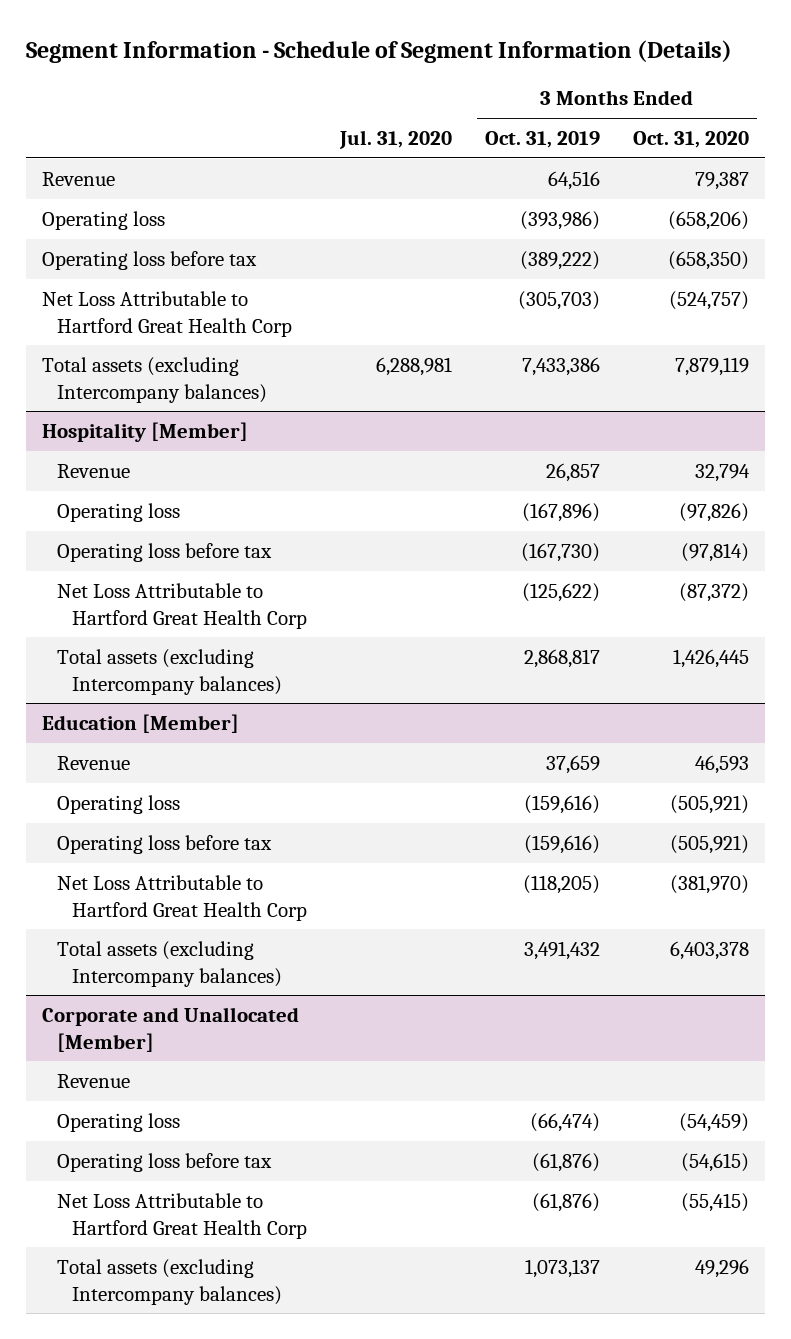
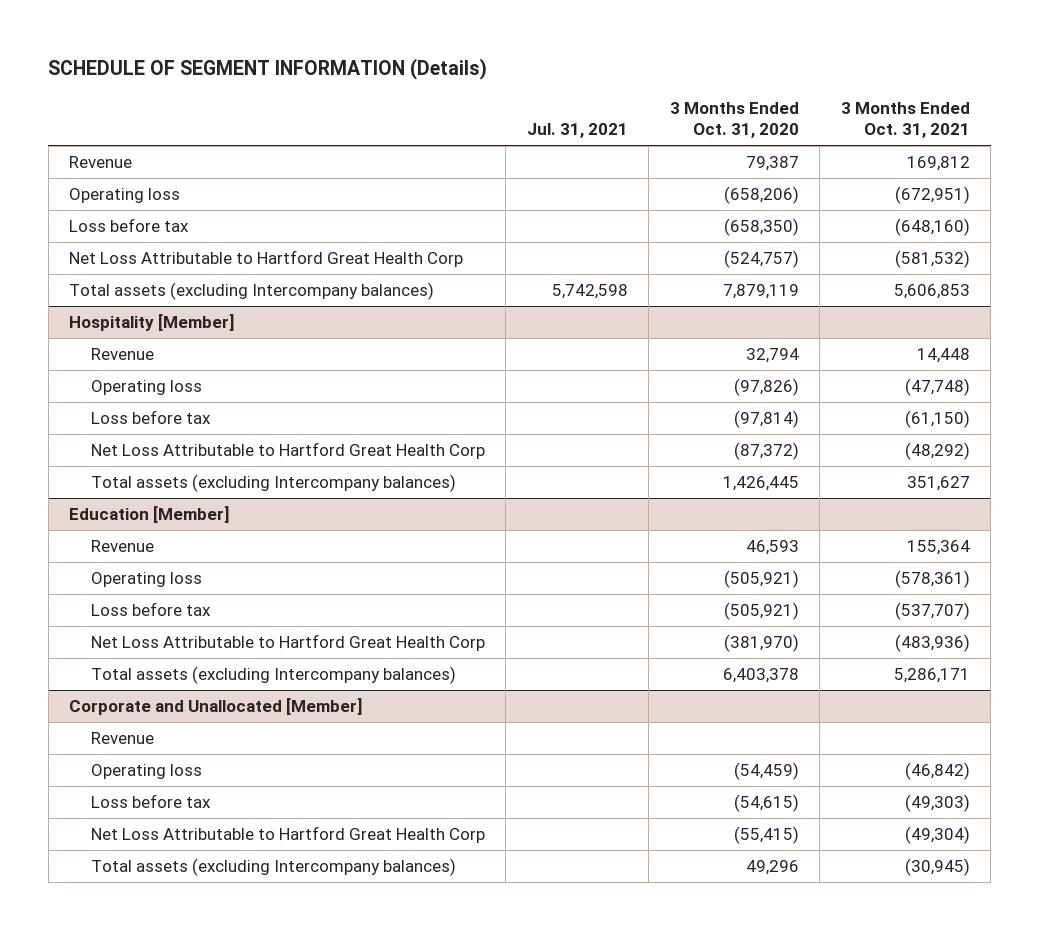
[25,39,732,63] Segment Information - Schedule of Segment Information (Details) -> [48,58,488,81] SCHEDULE OF SEGMENT INFORMATION (Details)
[339,129,453,149] Jul. 31, 2020 -> none
[485,130,601,148] Oct. 31, 2019 -> none
none -> [526,123,628,139] Jul. 31, 2021
none -> [840,102,970,139] 3 Months Ended Oct. 31, 2021
[42,250,258,270] Operating loss before tax -> [69,218,190,233] Loss before tax
[57,542,273,562] Operating loss before tax -> [91,410,212,425] Loss before tax
[57,834,273,854] Operating loss before tax -> [91,602,212,617] Loss before tax
[57,1152,273,1172] Operating loss before tax -> [91,794,212,809] Loss before tax

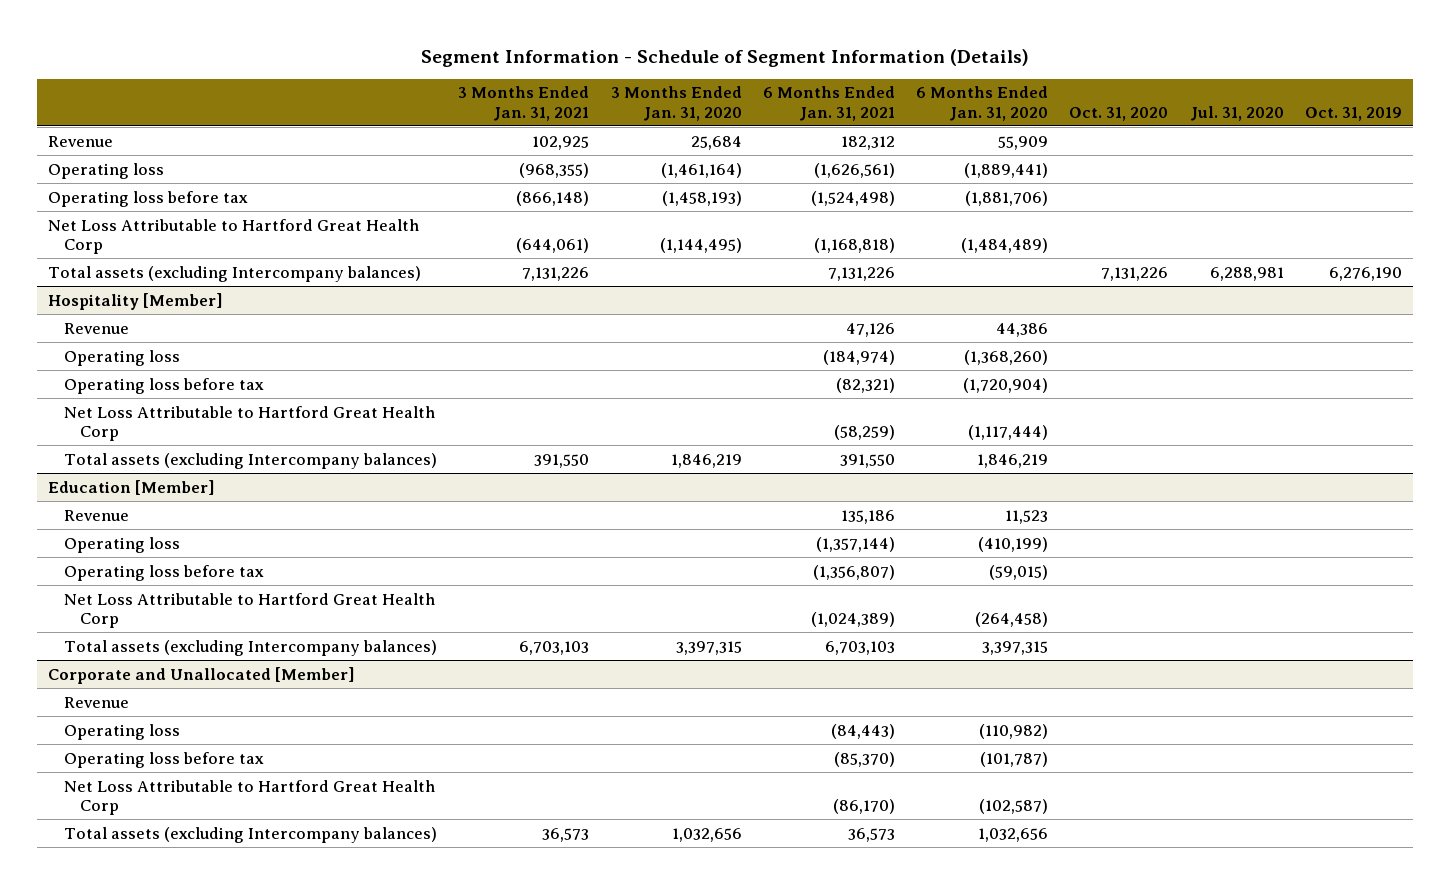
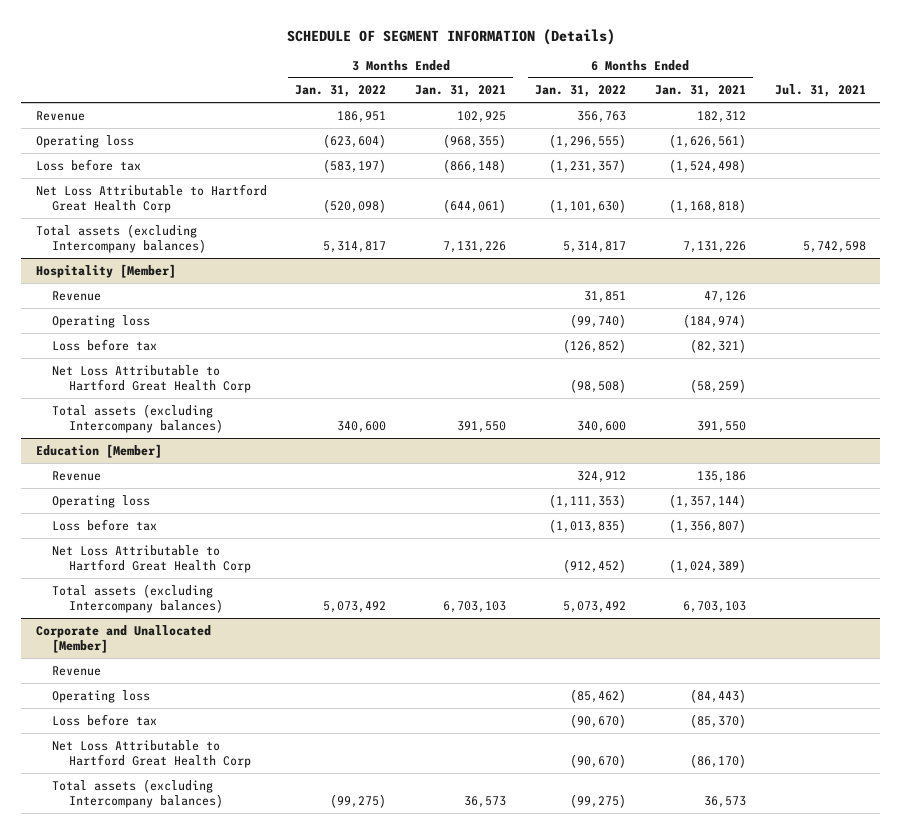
[420,48,1029,67] Segment Information - Schedule of Segment Information (Details) -> [286,28,615,45] SCHEDULE OF SEGMENT INFORMATION (Details)
[610,86,742,121] 3 Months Ended Jan. 31, 2020 -> none
[916,86,1049,121] 6 Months Ended Jan. 31, 2020 -> none
[1069,106,1169,121] Oct. 31, 2020 -> none
[1189,105,1284,121] Jul. 31, 2020 -> none
[1305,106,1403,121] Oct. 31, 2019 -> none
none -> [295,85,387,98] Jan. 31, 2022
none -> [535,85,627,98] Jan. 31, 2022
none -> [774,84,866,98] Jul. 31, 2021
[47,190,248,207] Operating loss before tax -> [35,158,141,171] Loss before tax
[63,377,264,394] Operating loss before tax -> [52,338,158,351] Loss before tax
[63,564,264,581] Operating loss before tax -> [52,518,158,531] Loss before tax
[63,751,264,768] Operating loss before tax -> [52,713,158,726] Loss before tax

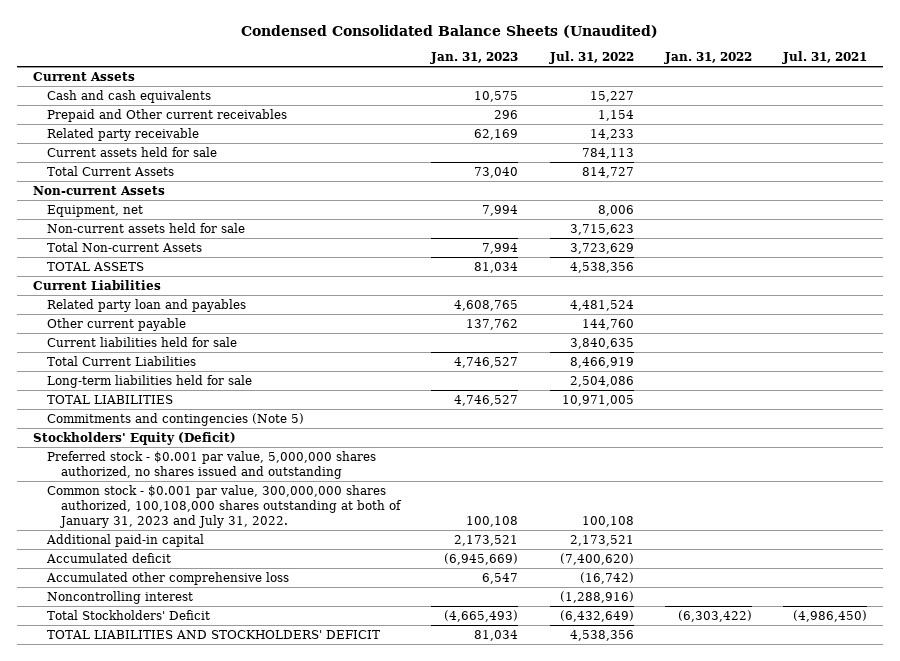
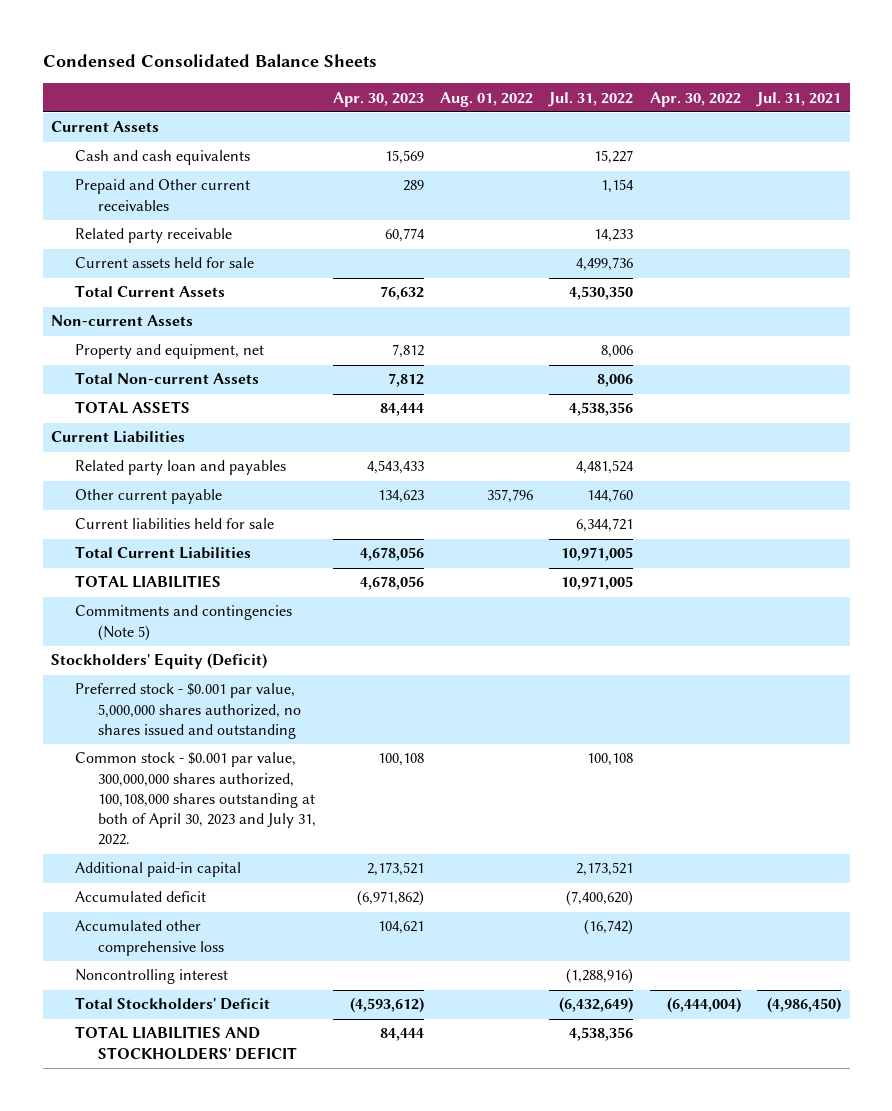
[240,24,658,38] Condensed Consolidated Balance Sheets (Unaudited) -> [42,54,377,68] Condensed Consolidated Balance Sheets
[430,52,519,65] Jan. 31, 2023 -> none
[663,52,752,65] Jan. 31, 2022 -> none
none -> [332,91,424,107] Apr. 30, 2023
none -> [440,91,534,107] Aug. 01, 2022
none -> [649,91,741,107] Apr. 30, 2022
[581,147,634,159] 784,113 -> [576,257,634,272] 4,499,736
[581,166,634,178] 814,727 -> [569,286,634,301] 4,530,350
[46,222,245,233] Non-current assets held for sale -> none
[46,204,143,217] Equipment, net -> [74,344,264,360] Property and equipment, net
[569,242,634,254] 3,723,629 -> [597,374,634,388] 8,006
[46,374,252,388] Long-term liabilities held for sale -> none
[569,337,634,349] 3,840,635 -> [576,518,634,533] 6,344,721
[569,356,634,368] 8,466,919 -> [561,547,634,562] 10,971,005
[46,484,403,529] Common stock - $0.001 par value, 300,000,000 shares authorized, 100,108,000 shares outstanding at both of January 31, 2023 and July 31, 2022. -> [74,752,317,846] Common stock - $0.001 par value, 300,000,000 shares authorized, 100,108,000 shares outstanding at both of April 30, 2023 and July 31, 2022.

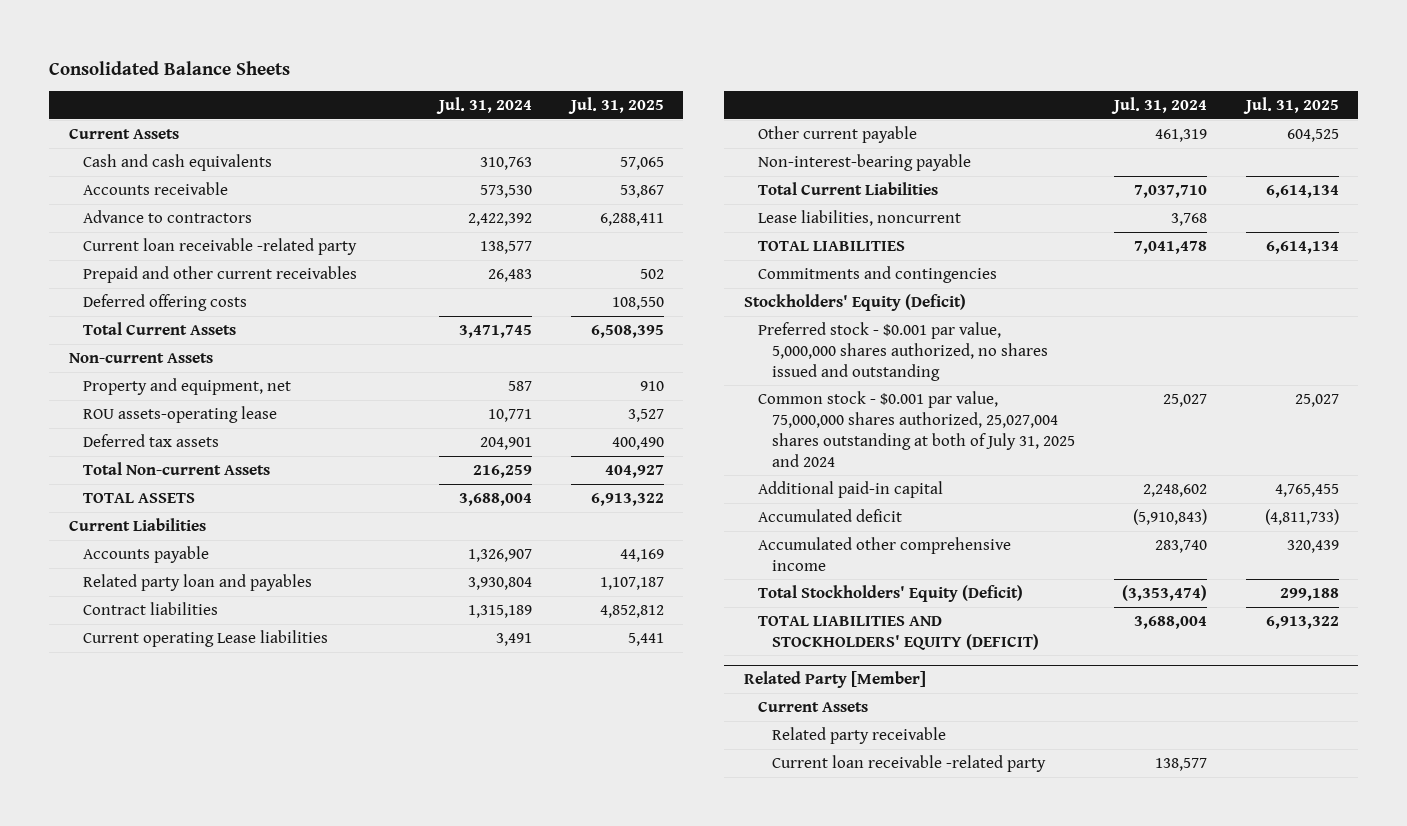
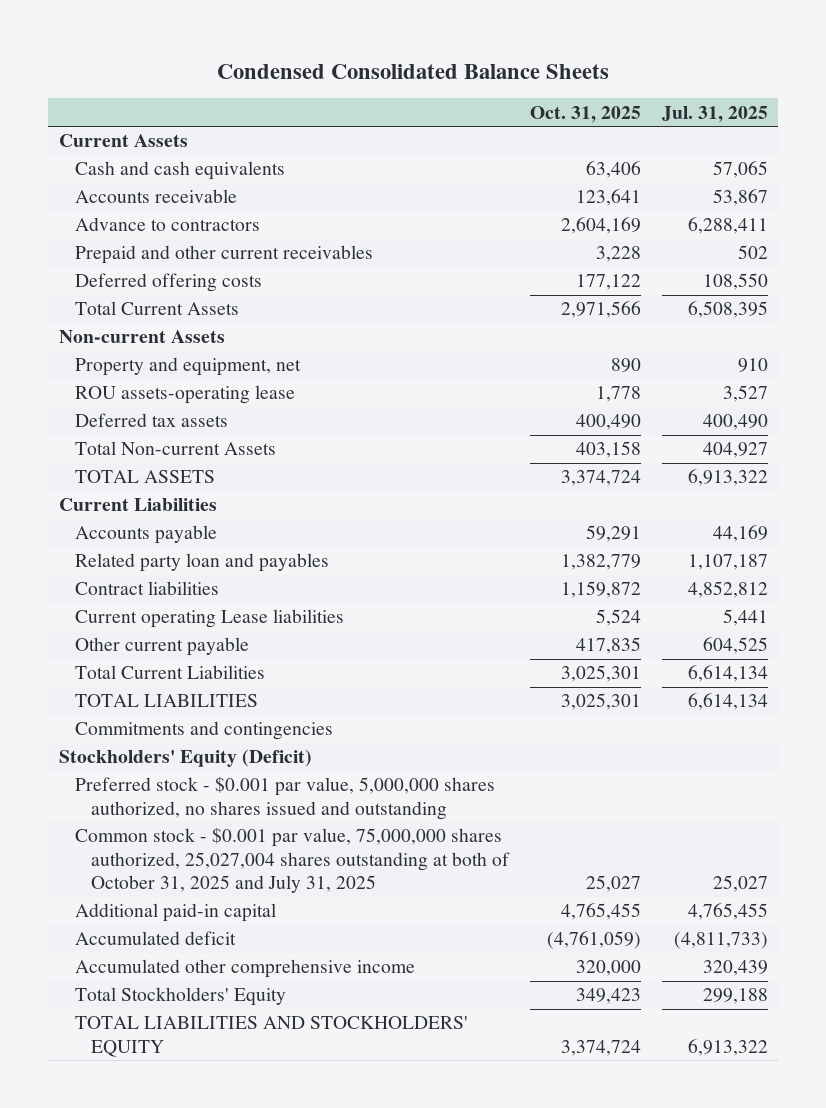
[49,60,291,75] Consolidated Balance Sheets -> [217,63,610,79] Condensed Consolidated Balance Sheets
[435,97,532,115] Jul. 31, 2024 -> none
none -> [529,105,641,123] Oct. 31, 2025
[82,237,357,255] Current loan receivable -related party -> none
[757,153,971,171] Non-interest-bearing payable -> none
[757,209,961,226] Lease liabilities, noncurrent -> none
[757,390,1075,467] Common stock - $0.001 par value, 75,000,000 shares authorized, 25,027,004 shares outstanding at both of July 31, 2025 and 2024 -> [74,827,510,894] Common stock - $0.001 par value, 75,000,000 shares authorized, 25,027,004 shares outstanding at both of October 31, 2025 and July 31, 2025
[743,671,926,689] Related Party [Member] -> none
[757,700,868,712] Current Assets -> none
[771,726,946,744] Related party receivable -> none
[771,754,1046,772] Current loan receivable -related party -> none
[757,584,1023,602] Total Stockholders' Equity (Deficit) -> [74,987,286,1007] Total Stockholders' Equity
[757,615,1039,650] TOTAL LIABILITIES AND STOCKHOLDERS' EQUITY (DEFICIT) -> [74,1016,468,1057] TOTAL LIABILITIES AND STOCKHOLDERS' EQUITY

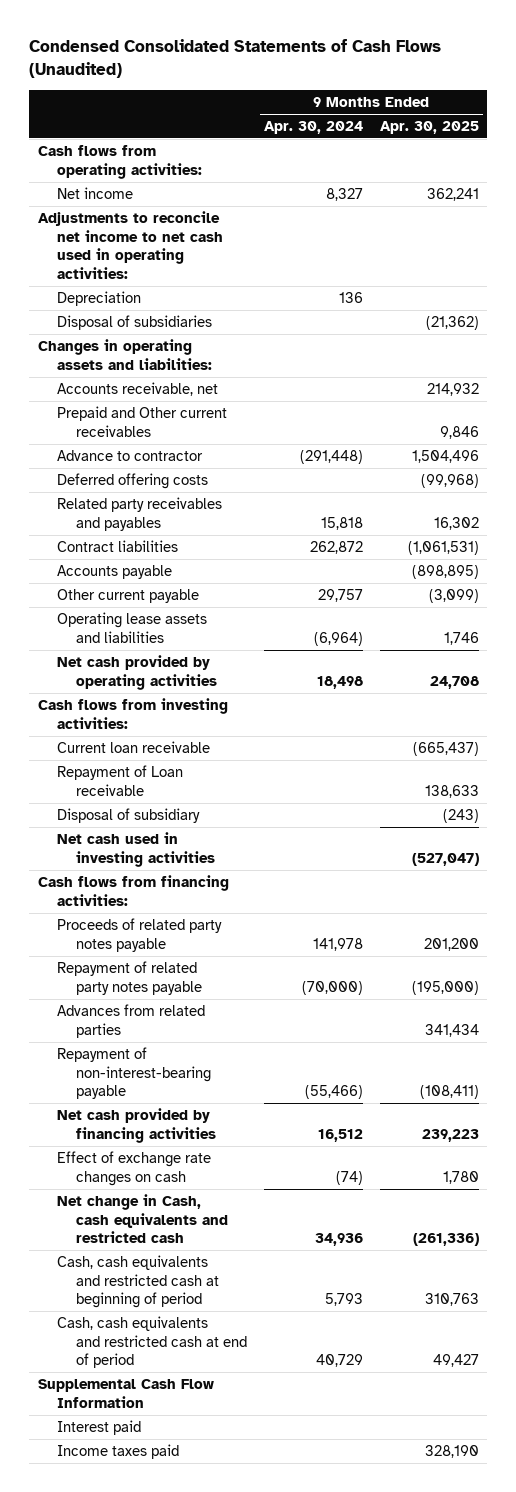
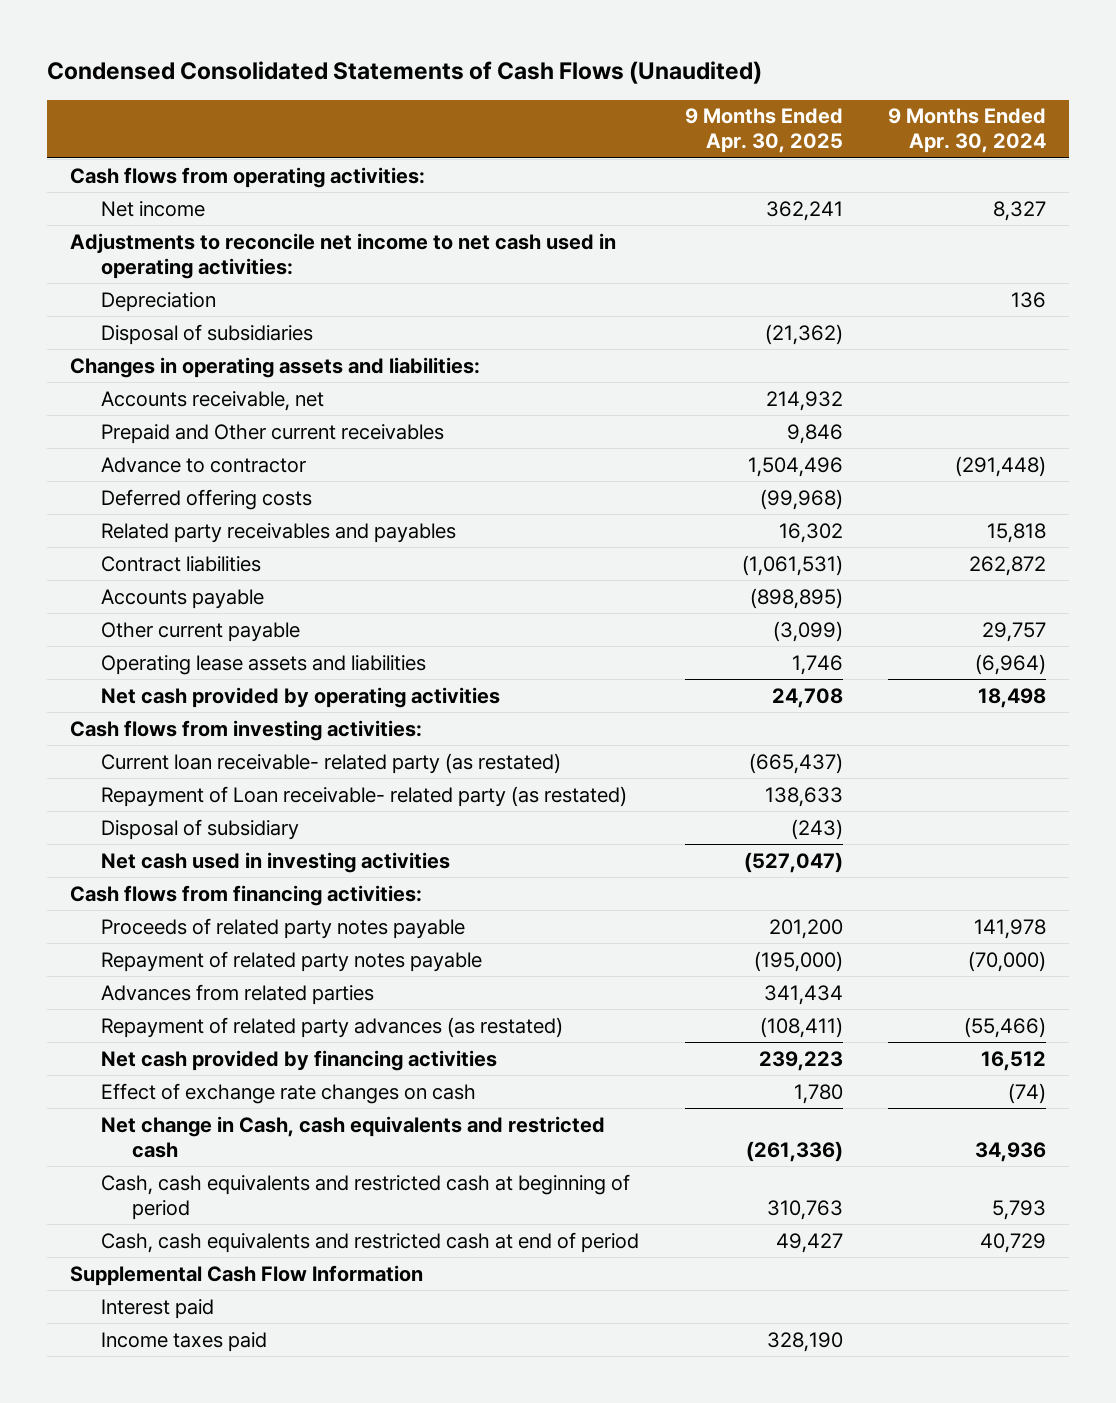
[56,740,210,753] Current loan receivable -> [101,752,562,774] Current loan receivable- related party (as restated)
[56,764,183,796] Repayment of Loan receivable -> [101,785,628,807] Repayment of Loan receivable- related party (as restated)
[56,1046,212,1100] Repayment of non-interest-bearing payable -> [101,1016,564,1038] Repayment of related party advances (as restated)

